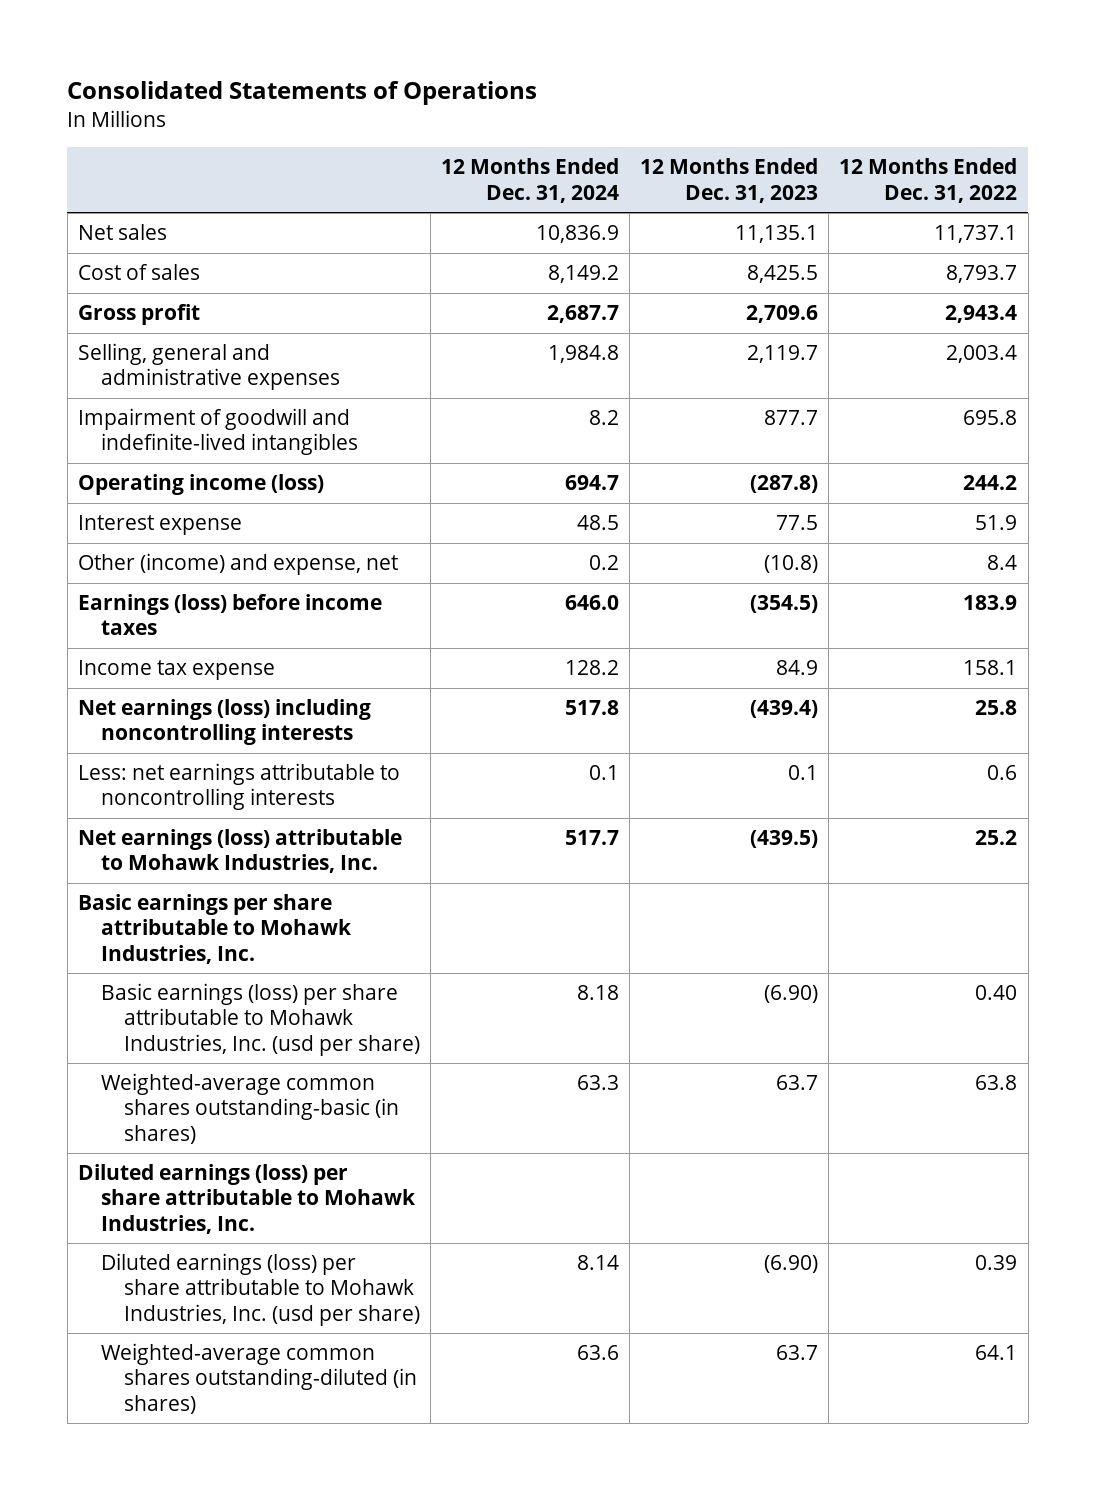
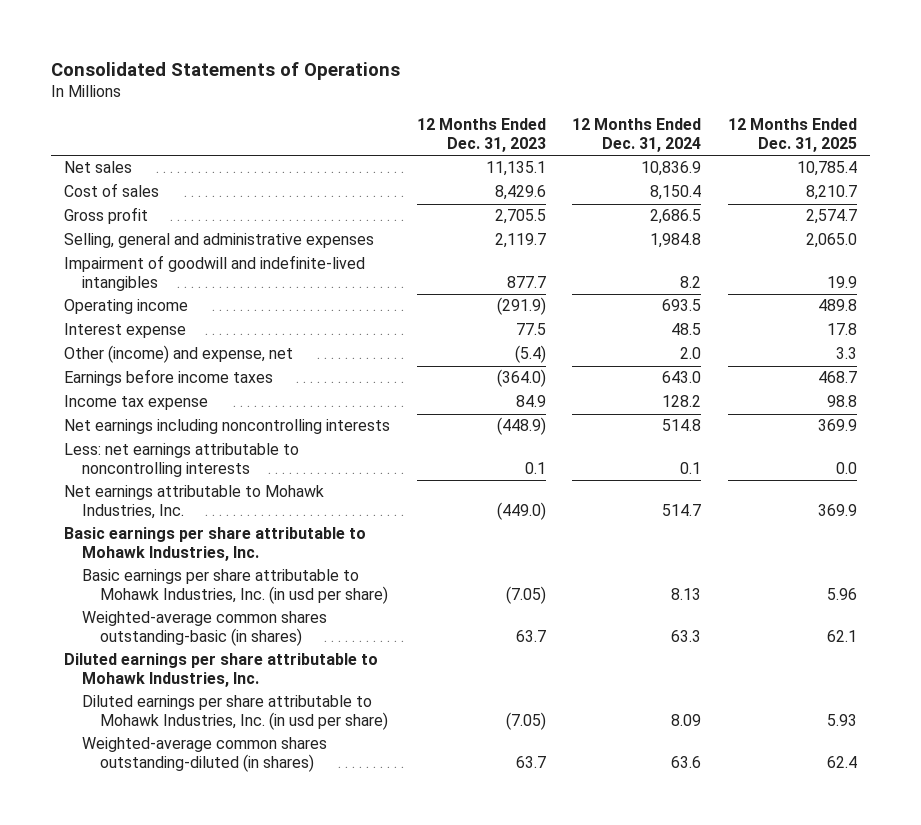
[839,158,1018,203] 12 Months Ended Dec. 31, 2022 -> none
none -> [727,118,857,153] 12 Months Ended Dec. 31, 2025
[547,265,619,284] 8,149.2 -> [650,185,702,201] 8,150.4
[747,265,819,284] 8,425.5 -> [494,185,546,201] 8,429.6
[546,305,619,324] 2,687.7 -> [650,209,702,225] 2,686.5
[746,305,819,324] 2,709.6 -> [494,209,546,225] 2,705.5
[77,474,324,496] Operating income (loss) -> [64,299,189,315] Operating income
[564,475,619,491] 694.7 -> [662,299,702,312] 693.5
[750,475,819,494] (287.8) -> [496,297,546,316] (291.9)
[588,555,619,571] 0.2 -> [680,347,702,360] 2.0
[764,555,819,574] (10.8) -> [514,345,546,364] (5.4)
[77,594,382,636] Earnings (loss) before income taxes -> [64,369,274,387] Earnings before income taxes
[564,595,619,611] 646.0 -> [662,371,702,384] 643.0
[750,595,819,614] (354.5) -> [496,369,546,388] (364.0)
[77,699,371,746] Net earnings (loss) including noncontrolling interests -> [64,419,391,435] Net earnings including noncontrolling interests
[564,700,619,716] 517.8 -> [662,419,702,432] 514.8
[750,700,819,719] (439.4) -> [496,417,546,436] (448.9)
[77,829,402,874] Net earnings (loss) attributable to Mohawk Industries, Inc. -> [64,485,325,520] Net earnings attributable to Mohawk Industries, Inc.
[564,830,619,846] 517.7 -> [662,504,702,517] 514.7
[750,830,819,849] (439.5) -> [496,502,546,521] (449.0)
[100,983,420,1056] Basic earnings (loss) per share attributable to Mohawk Industries, Inc. (usd per share) -> [82,569,389,605] Basic earnings per share attributable to Mohawk Industries, Inc. (in usd per share)
[576,985,619,1001] 8.18 -> [671,588,702,601] 8.13
[764,985,819,1004] (6.90) -> [505,586,546,605] (7.05)
[77,1164,416,1234] Diluted earnings (loss) per share attributable to Mohawk Industries, Inc. -> [64,653,379,688] Diluted earnings per share attributable to Mohawk Industries, Inc.
[100,1253,420,1326] Diluted earnings (loss) per share attributable to Mohawk Industries, Inc. (usd per share) -> [82,695,389,731] Diluted earnings per share attributable to Mohawk Industries, Inc. (in usd per share)
[576,1255,619,1271] 8.14 -> [671,714,702,727] 8.09
[764,1255,819,1274] (6.90) -> [505,712,546,731] (7.05)

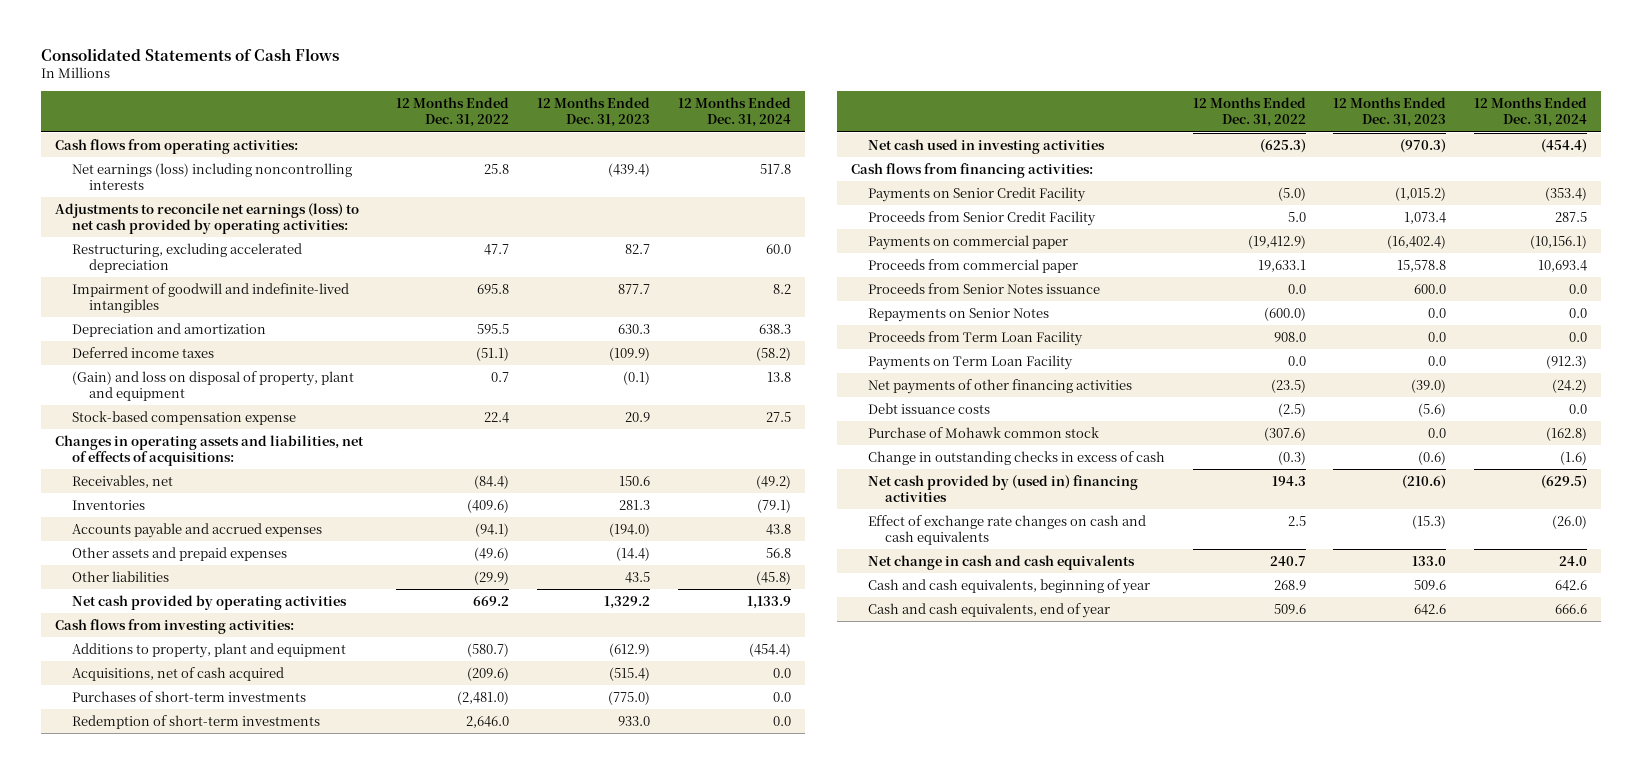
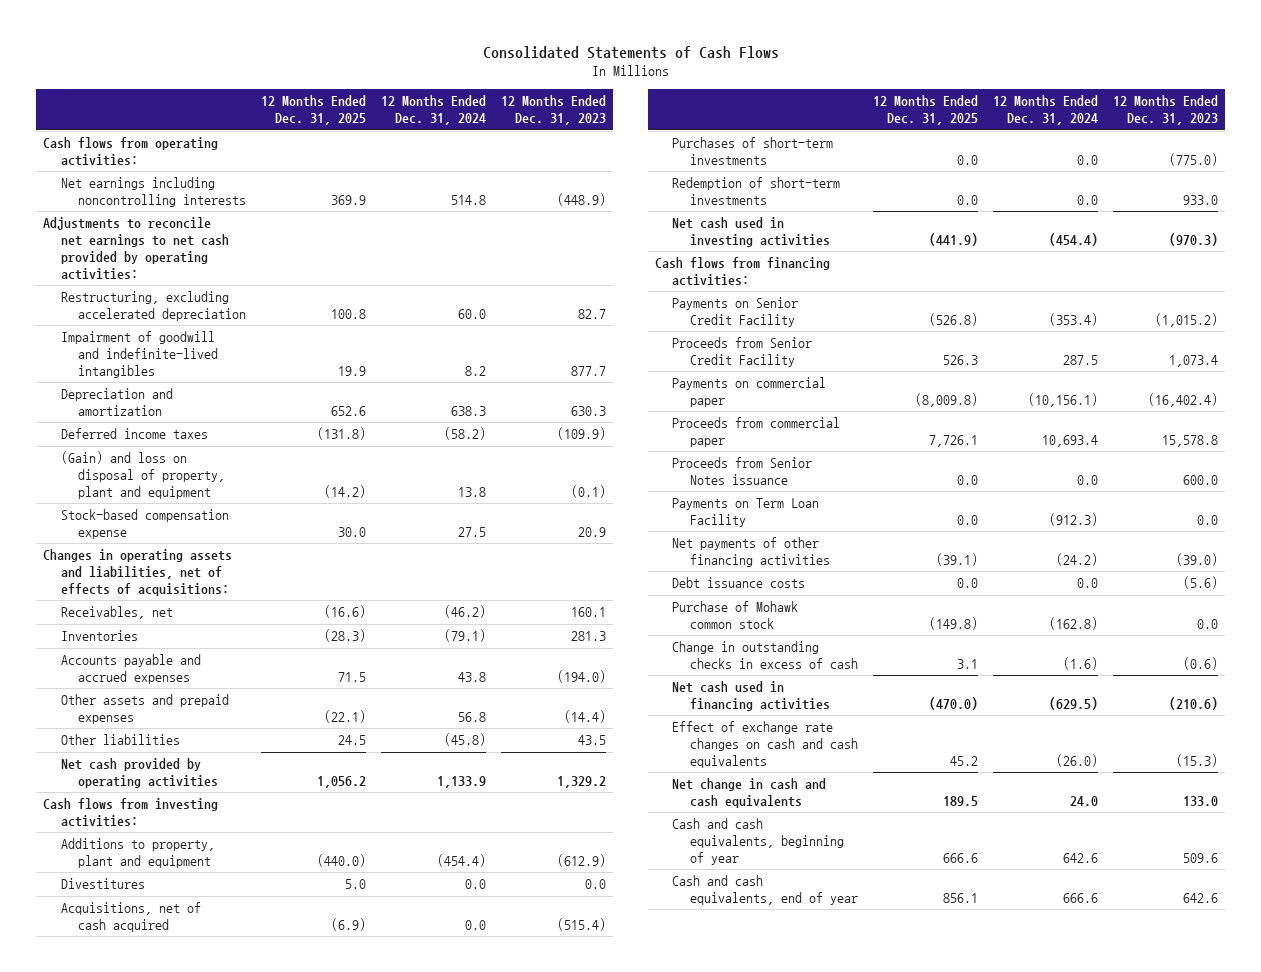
[396,96,510,128] 12 Months Ended Dec. 31, 2022 -> none
none -> [260,95,366,126] 12 Months Ended Dec. 31, 2025
[71,162,352,191] Net earnings (loss) including noncontrolling interests -> [60,177,246,207] Net earnings including noncontrolling interests
[608,162,651,177] (439.4) -> [556,192,606,206] (448.9)
[759,163,791,174] 517.8 -> [450,194,486,205] 514.8
[54,202,359,235] Adjustments to reconcile net earnings (loss) to net cash provided by operating activities: -> [43,217,229,280] Adjustments to reconcile net earnings to net cash provided by operating activities:
[619,475,651,486] 150.6 -> [570,607,606,618] 160.1
[755,474,791,489] (49.2) -> [443,605,486,619] (46.2)
none -> [60,878,145,890] Divestitures
[867,307,1049,322] Repayments on Senior Notes -> none
[867,330,1083,346] Proceeds from Term Loan Facility -> none
[867,474,1138,503] Net cash provided by (used in) financing activities -> [672,681,830,711] Net cash used in financing activities

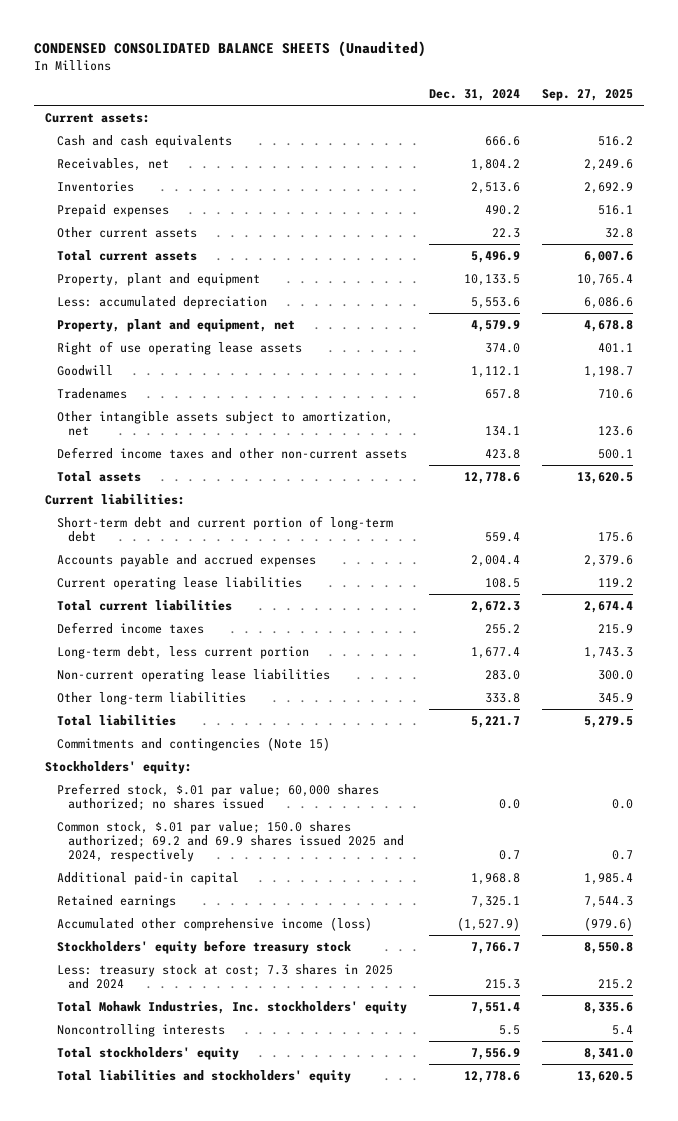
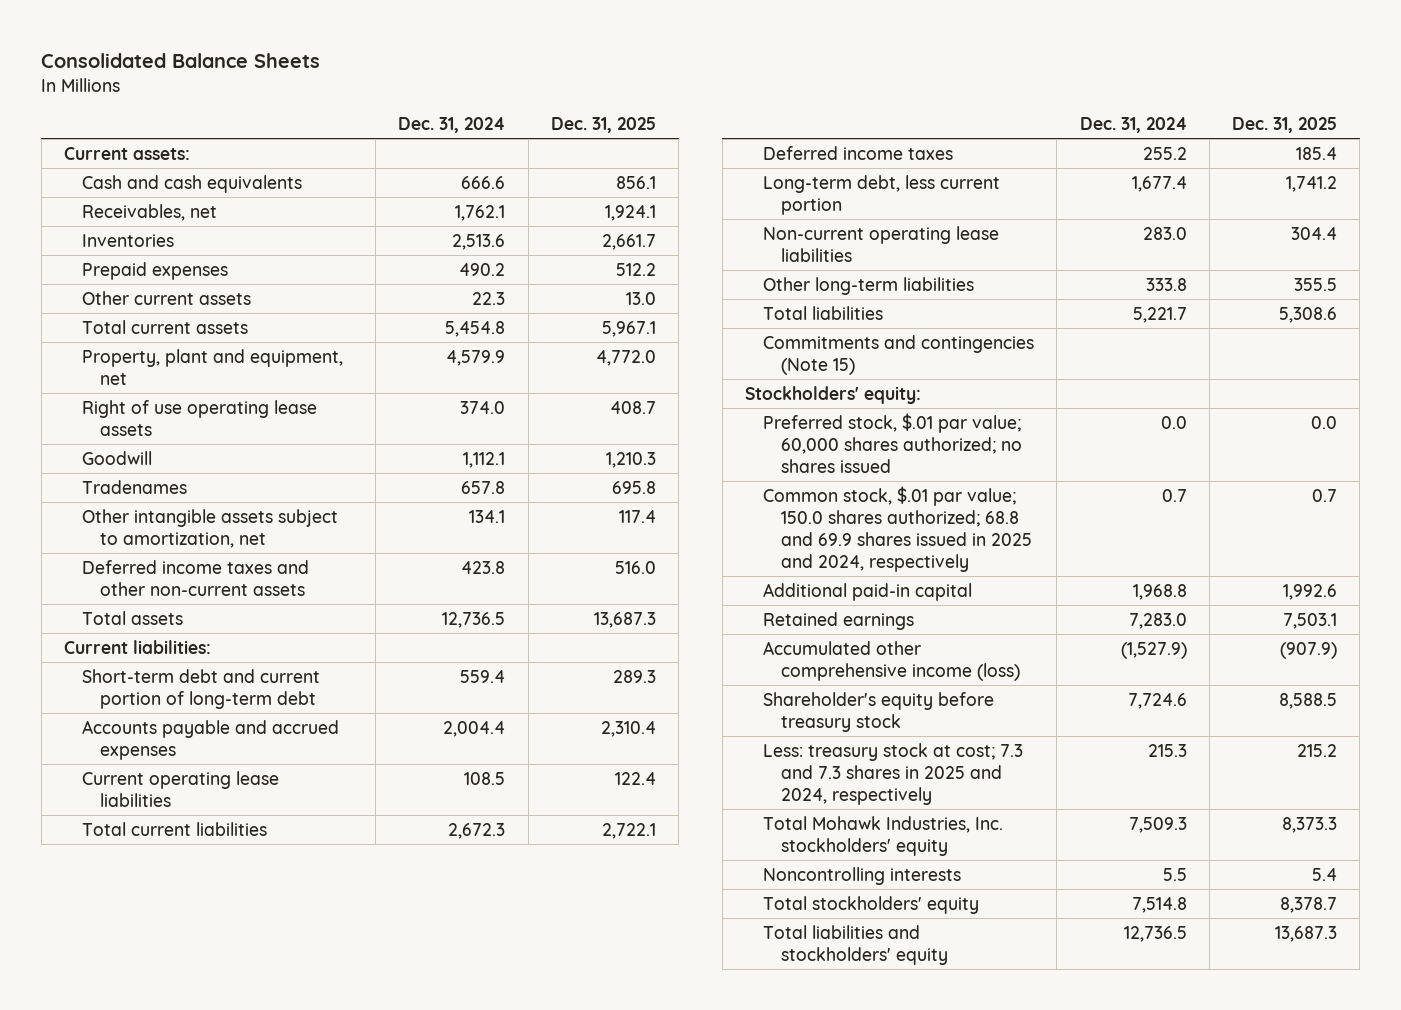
[34,41,427,58] CONDENSED CONSOLIDATED BALANCE SHEETS (Unaudited) -> [41,53,321,69] Consolidated Balance Sheets
[541,88,633,101] Sep. 27, 2025 -> none
none -> [550,116,656,133] Dec. 31, 2025
[470,158,520,171] 1,804.2 -> [455,204,506,221] 1,762.1
[56,272,260,286] Property, plant and equipment -> none
[56,295,267,309] Less: accumulated depreciation -> none
[470,250,520,263] 5,496.9 -> [445,320,506,337] 5,454.8
[463,471,520,484] 12,778.6 -> [442,611,506,628] 12,736.5
[56,820,405,863] Common stock, $.01 par value; 150.0 shares authorized; 69.2 and 69.9 shares issued 2025 and 2024, respectively -> [763,485,1033,572] Common stock, $.01 par value; 150.0 shares authorized; 68.8 and 69.9 shares issued in 2025 and 2024, respectively
[470,895,520,908] 7,325.1 -> [1128,612,1187,629] 7,283.0
[56,939,351,954] Stockholders' equity before treasury stock -> [763,691,995,732] Shareholder's equity before treasury stock
[470,941,520,954] 7,766.7 -> [1127,692,1187,709] 7,724.6
[56,963,393,990] Less: treasury stock at cost; 7.3 shares in 2025 and 2024 -> [763,742,1024,805] Less: treasury stock at cost; 7.3 and 7.3 shares in 2025 and 2024, respectively
[470,1001,520,1014] 7,551.4 -> [1128,816,1187,833] 7,509.3
[470,1047,520,1060] 7,556.9 -> [1131,896,1187,913] 7,514.8
[463,1070,520,1083] 12,778.6 -> [1123,925,1187,942] 12,736.5

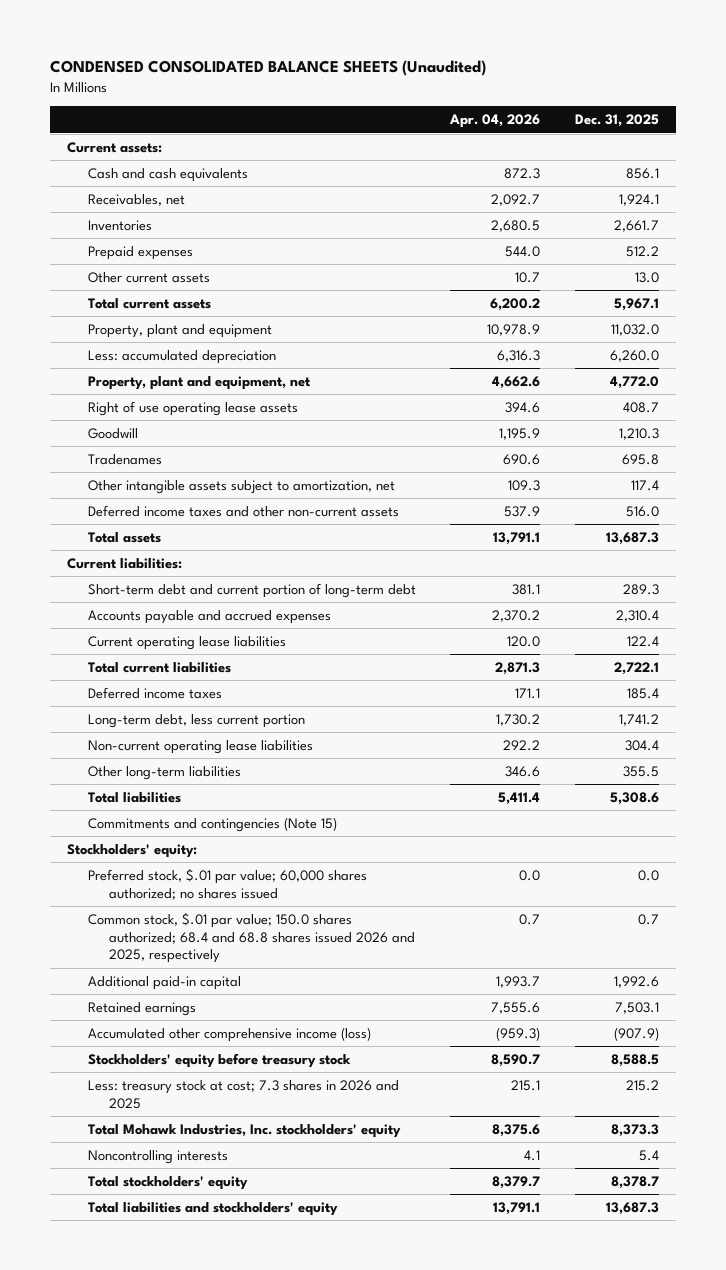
[41,53,321,69] Consolidated Balance Sheets -> [49,60,486,77] CONDENSED CONSOLIDATED BALANCE SHEETS (Unaudited)
[398,116,506,133] Dec. 31, 2024 -> none
none -> [449,114,541,129] Apr. 04, 2026
none -> [87,323,272,338] Property, plant and equipment
none -> [87,349,276,364] Less: accumulated depreciation
[763,485,1033,572] Common stock, $.01 par value; 150.0 shares authorized; 68.8 and 69.9 shares issued in 2025 and 2024, respectively -> [87,911,415,964] Common stock, $.01 par value; 150.0 shares authorized; 68.4 and 68.8 shares issued 2026 and 2025, respectively
[763,691,995,732] Shareholder's equity before treasury stock -> [87,1052,351,1068] Stockholders' equity before treasury stock
[763,742,1024,805] Less: treasury stock at cost; 7.3 and 7.3 shares in 2025 and 2024, respectively -> [87,1079,399,1109] Less: treasury stock at cost; 7.3 shares in 2026 and 2025

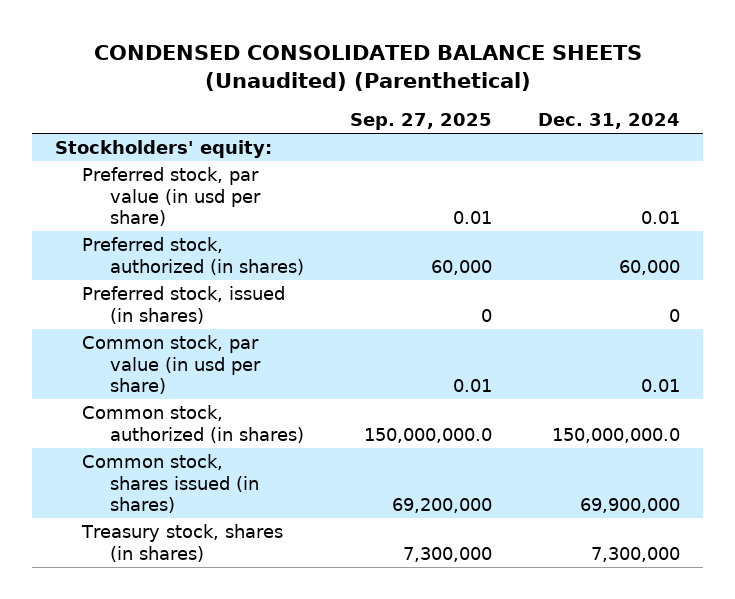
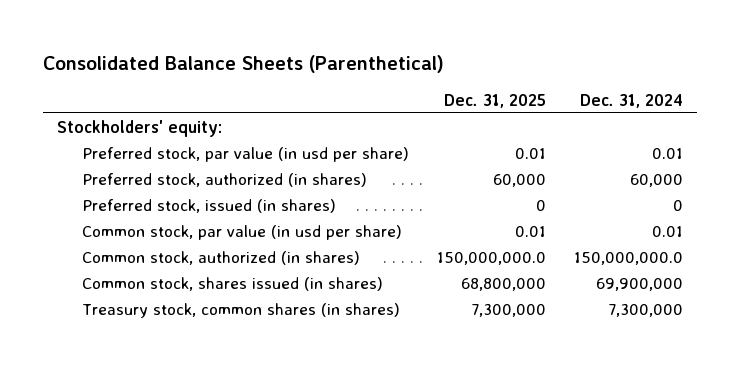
[93,44,642,91] CONDENSED CONSOLIDATED BALANCE SHEETS (Unaudited) (Parenthetical) -> [43,54,445,73] Consolidated Balance Sheets (Parenthetical)
[350,113,493,131] Sep. 27, 2025 -> none
none -> [444,93,547,108] Dec. 31, 2025
[81,524,284,562] Treasury stock, shares (in shares) -> [81,302,400,318] Treasury stock, common shares (in shares)

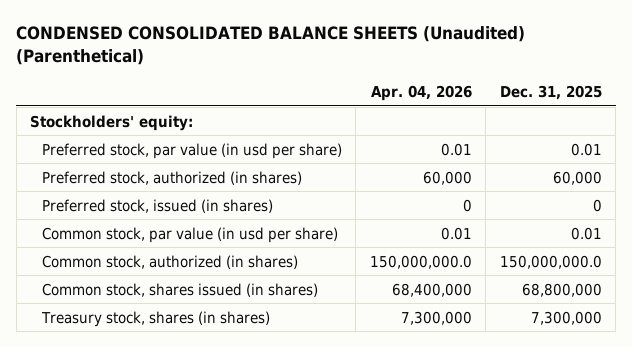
[43,54,445,73] Consolidated Balance Sheets (Parenthetical) -> [16,26,526,66] CONDENSED CONSOLIDATED BALANCE SHEETS (Unaudited) (Parenthetical)
[580,93,684,108] Dec. 31, 2024 -> none
none -> [370,84,472,101] Apr. 04, 2026
[81,302,400,318] Treasury stock, common shares (in shares) -> [40,310,270,327] Treasury stock, shares (in shares)

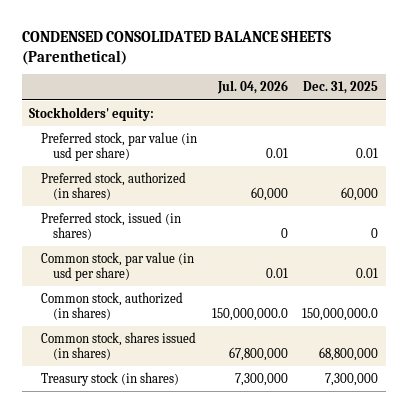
[16,26,526,66] CONDENSED CONSOLIDATED BALANCE SHEETS (Unaudited) (Parenthetical) -> [21,30,331,65] CONDENSED CONSOLIDATED BALANCE SHEETS (Parenthetical)
[370,84,472,101] Apr. 04, 2026 -> none
none -> [216,80,288,95] Jul. 04, 2026
[40,310,270,327] Treasury stock, shares (in shares) -> [41,371,180,386] Treasury stock (in shares)

